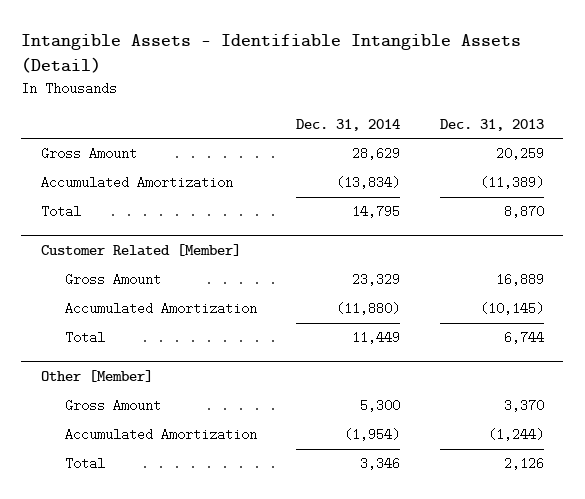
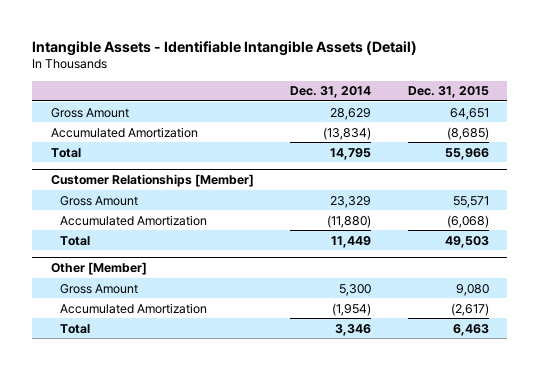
[439,118,544,131] Dec. 31, 2013 -> none
none -> [407,86,489,99] Dec. 31, 2015
[41,244,242,257] Customer Related [Member] -> [50,173,254,187] Customer Relationships [Member]

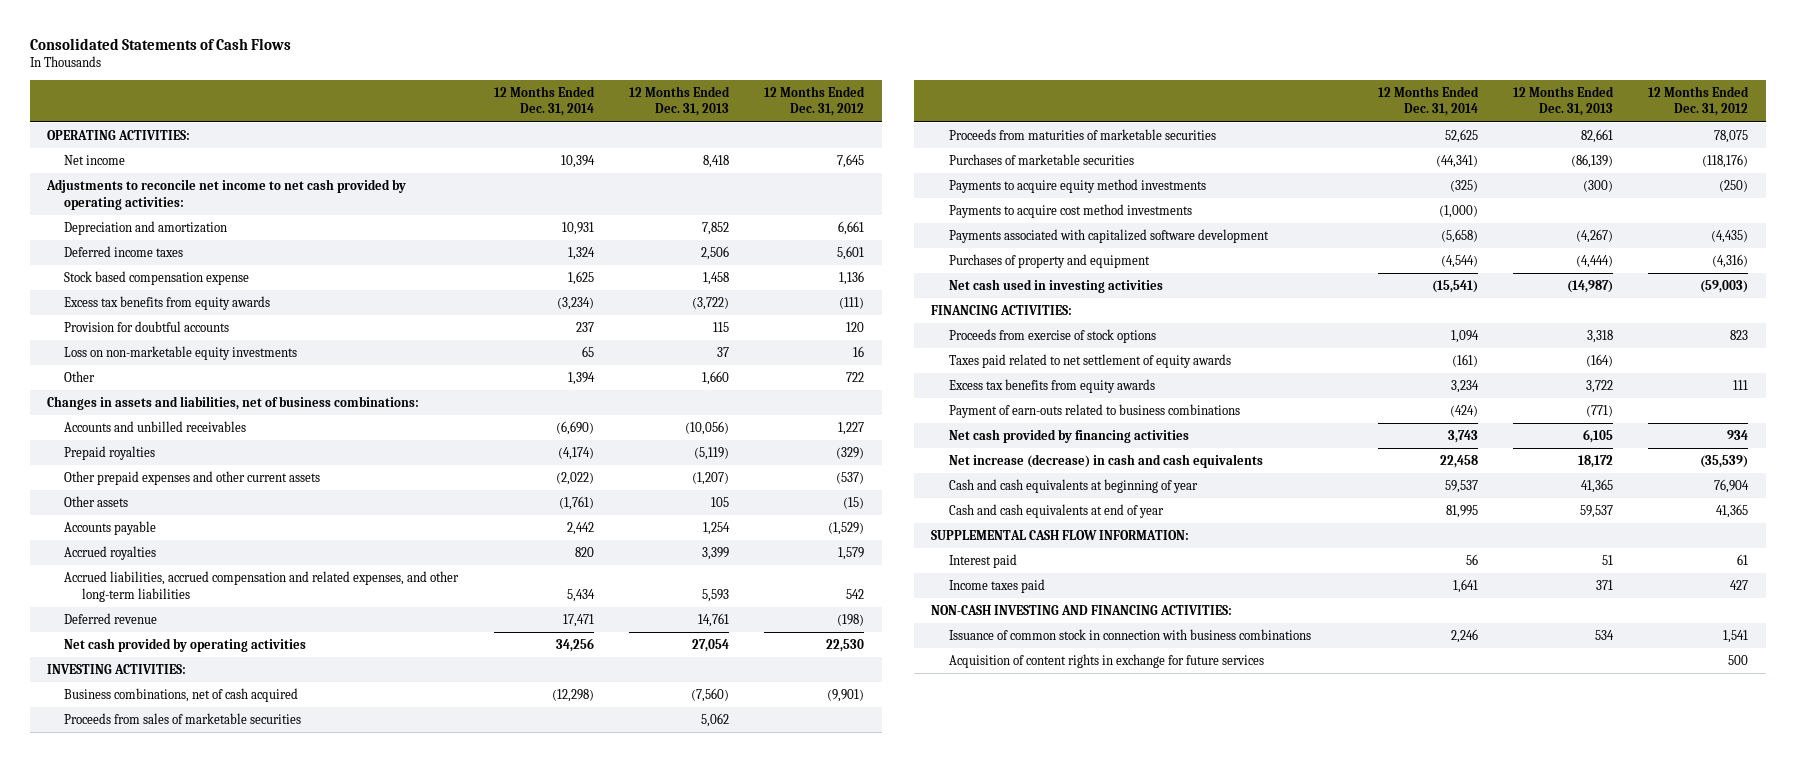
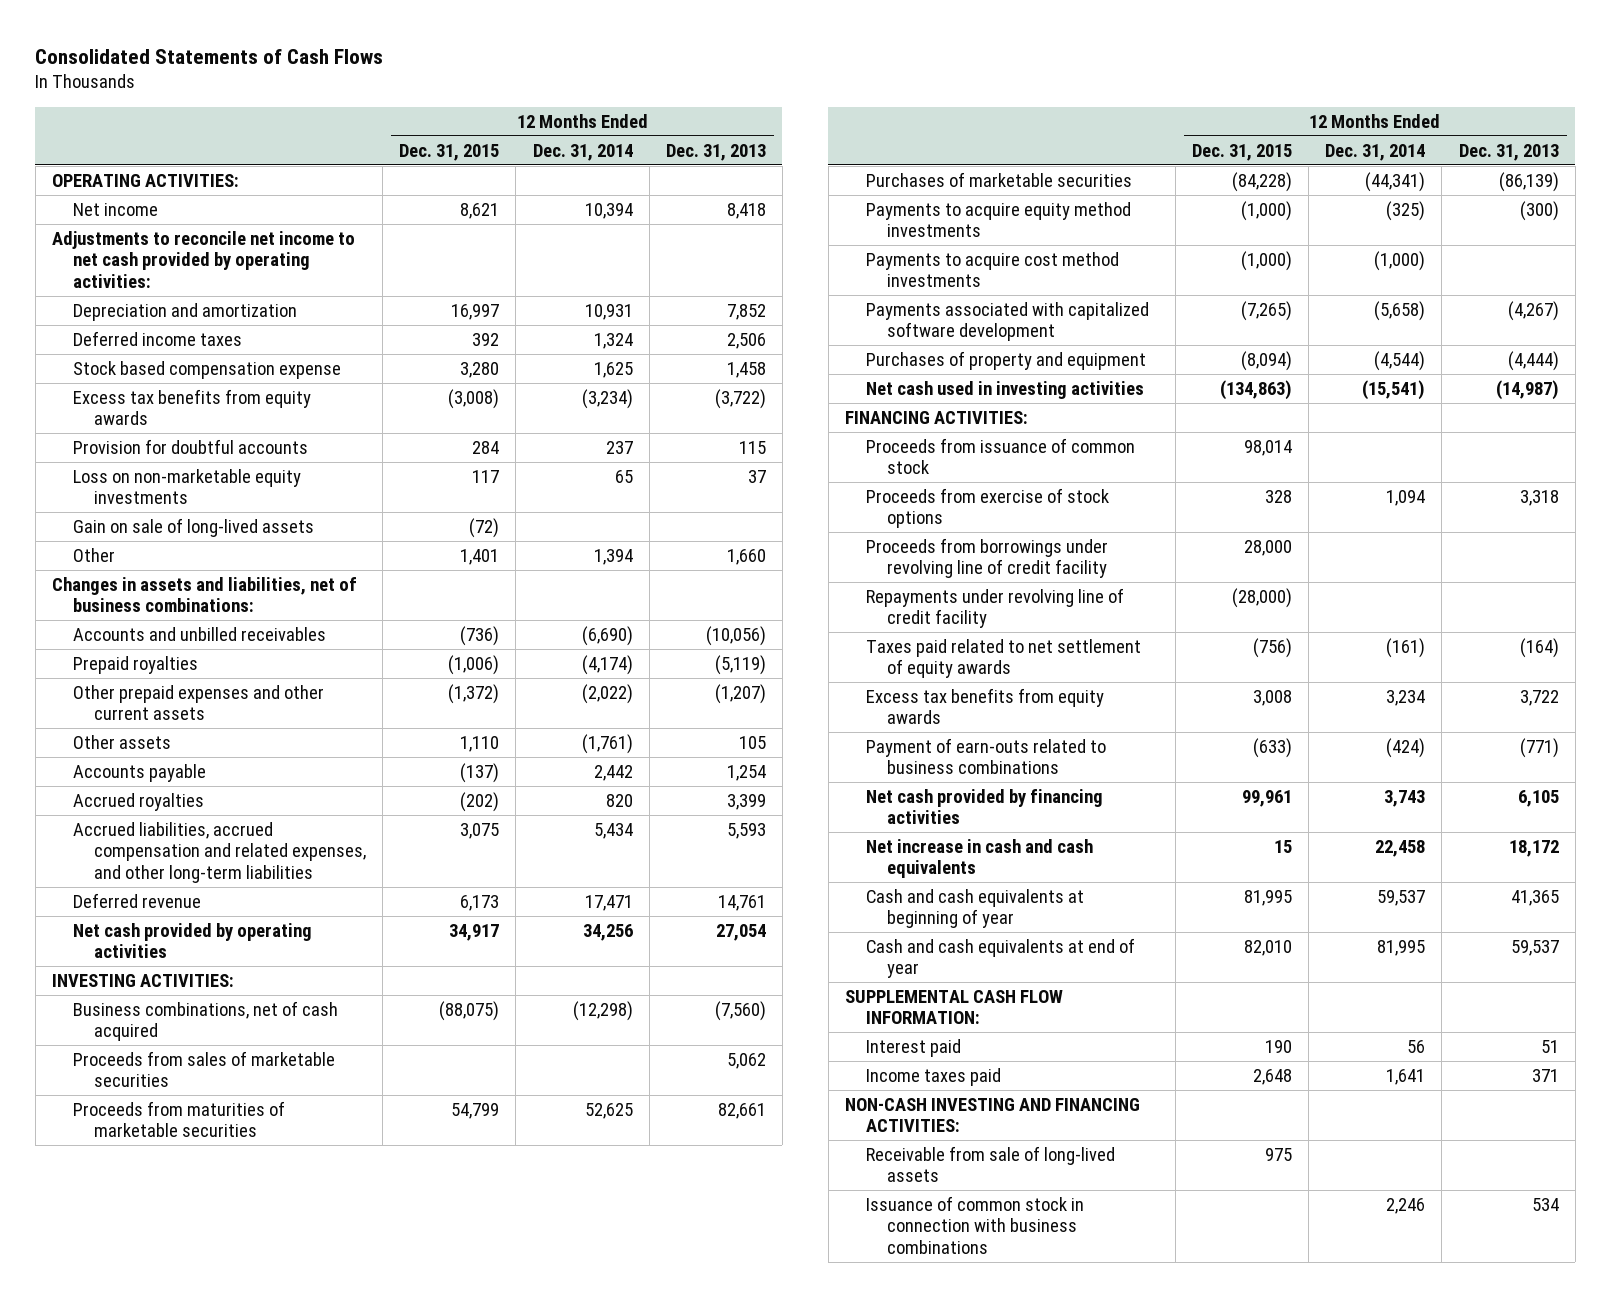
[764,85,866,117] 12 Months Ended Dec. 31, 2012 -> none
none -> [399,143,500,161] Dec. 31, 2015
none -> [73,517,315,537] Gain on sale of long-lived assets
none -> [865,437,1135,475] Proceeds from issuance of common stock
none -> [865,537,1108,579] Proceeds from borrowings under revolving line of credit facility
none -> [865,587,1124,629] Repayments under revolving line of credit facility
[948,454,1263,469] Net increase (decrease) in cash and cash equivalents -> [865,838,1093,879] Net increase in cash and cash equivalents
none -> [865,1145,1115,1183] Receivable from sale of long-lived assets
[948,654,1264,669] Acquisition of content rights in exchange for future services -> none

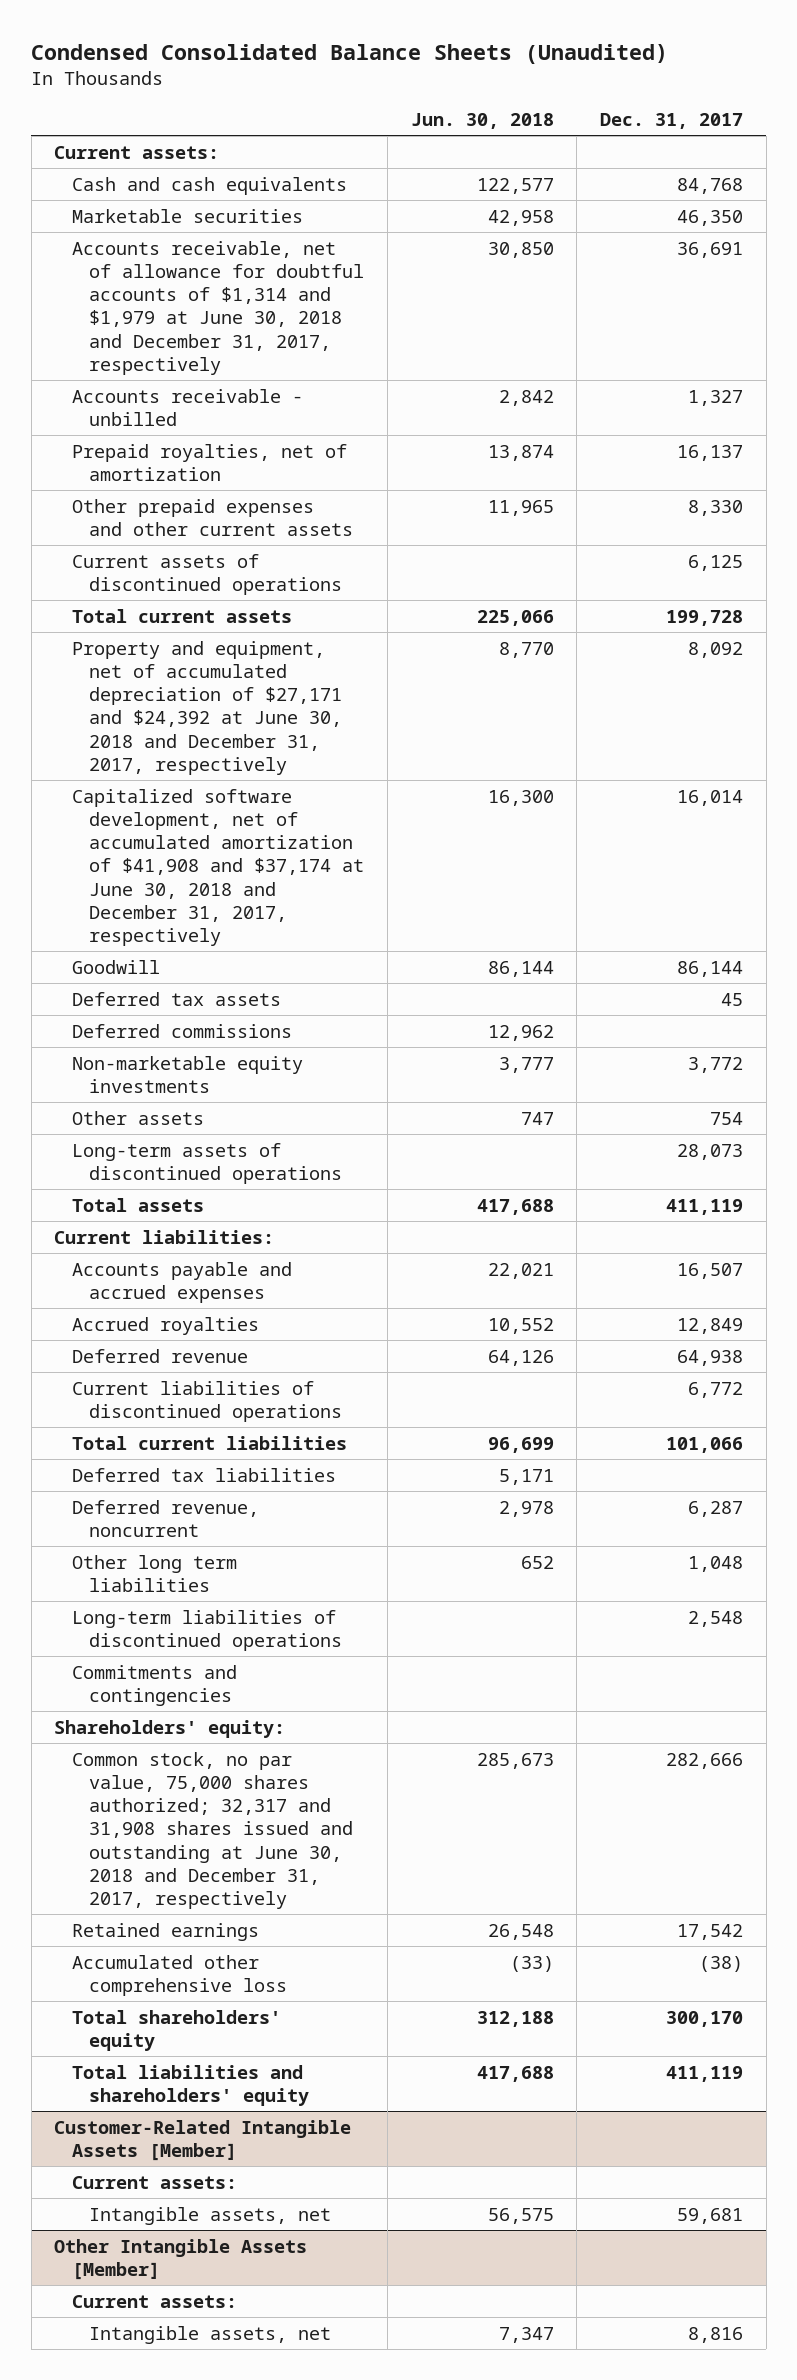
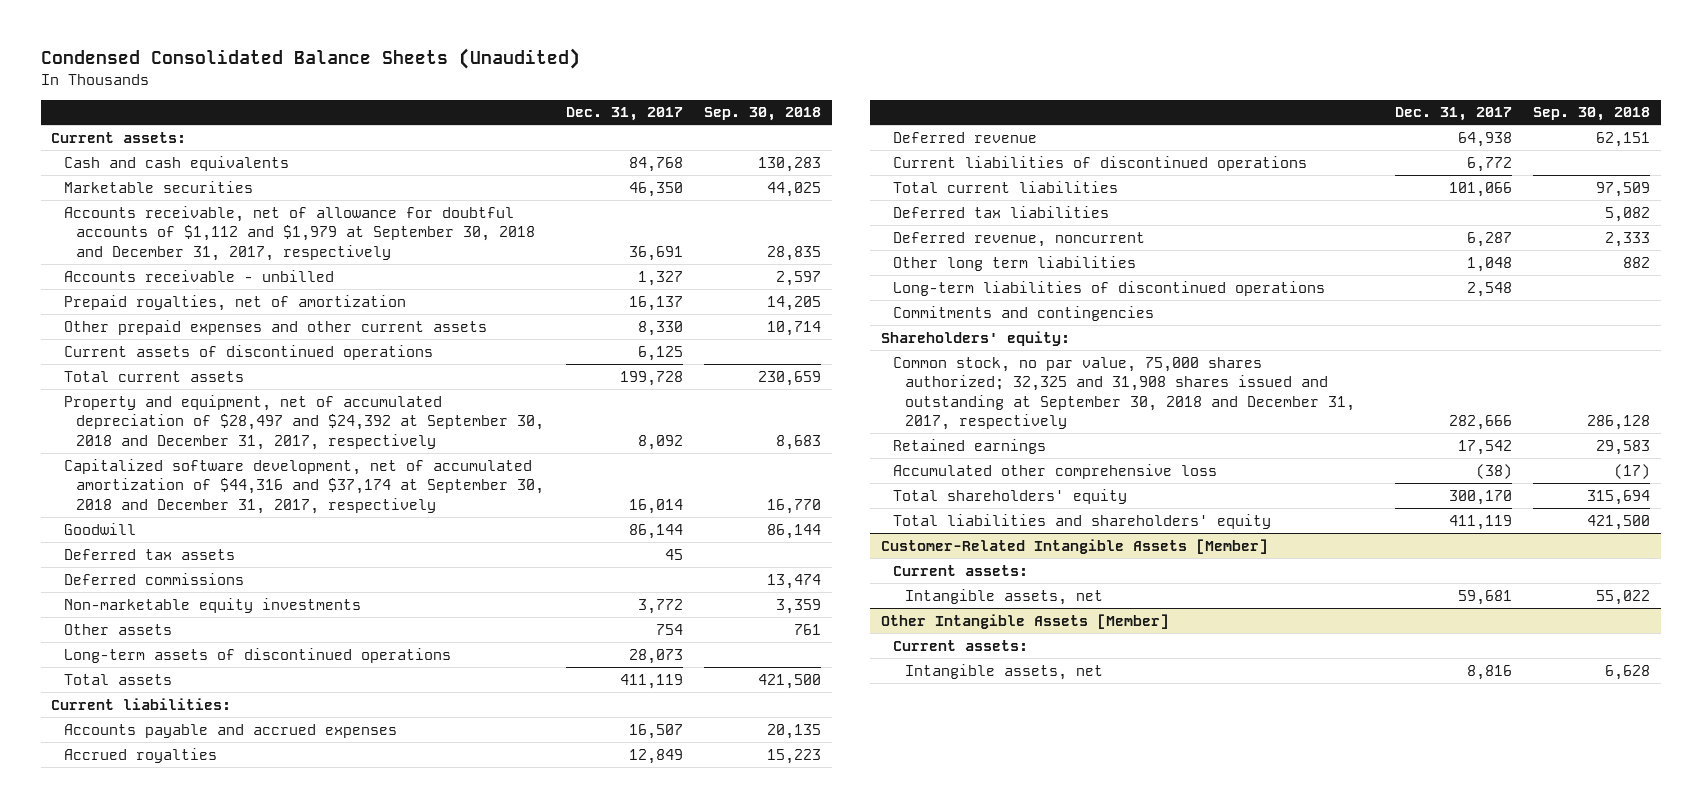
[410,113,554,130] Jun. 30, 2018 -> none
none -> [704,107,822,122] Sep. 30, 2018
[71,240,365,375] Accounts receivable, net of allowance for doubtful accounts of $1,314 and $1,979 at June 30, 2018 and December 31, 2017, respectively -> [63,205,536,261] Accounts receivable, net of allowance for doubtful accounts of $1,112 and $1,979 at September 30, 2018 and December 31, 2017, respectively
[71,640,343,775] Property and equipment, net of accumulated depreciation of $27,171 and $24,392 at June 30, 2018 and December 31, 2017, respectively -> [63,394,545,450] Property and equipment, net of accumulated depreciation of $28,497 and $24,392 at September 30, 2018 and December 31, 2017, respectively
[71,788,365,946] Capitalized software development, net of accumulated amortization of $41,908 and $37,174 at June 30, 2018 and December 31, 2017, respectively -> [63,458,545,514] Capitalized software development, net of accumulated amortization of $44,316 and $37,174 at September 30, 2018 and December 31, 2017, respectively
[71,1751,354,1909] Common stock, no par value, 75,000 shares authorized; 32,317 and 31,908 shares issued and outstanding at June 30, 2018 and December 31, 2017, respectively -> [893,356,1356,431] Common stock, no par value, 75,000 shares authorized; 32,325 and 31,908 shares issued and outstanding at September 30, 2018 and December 31, 2017, respectively

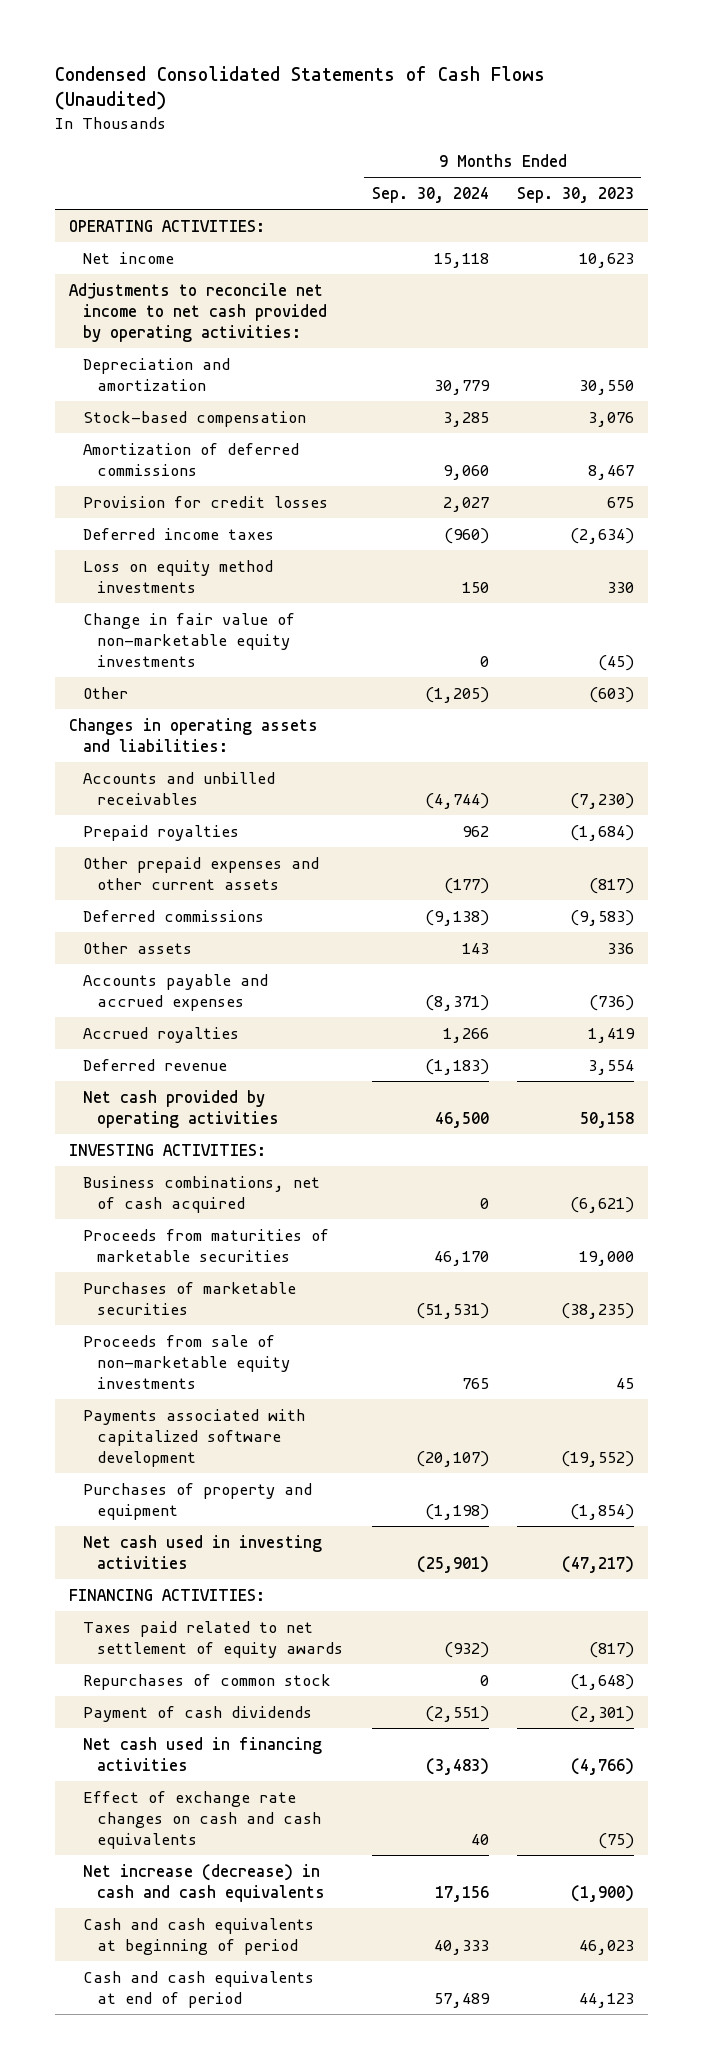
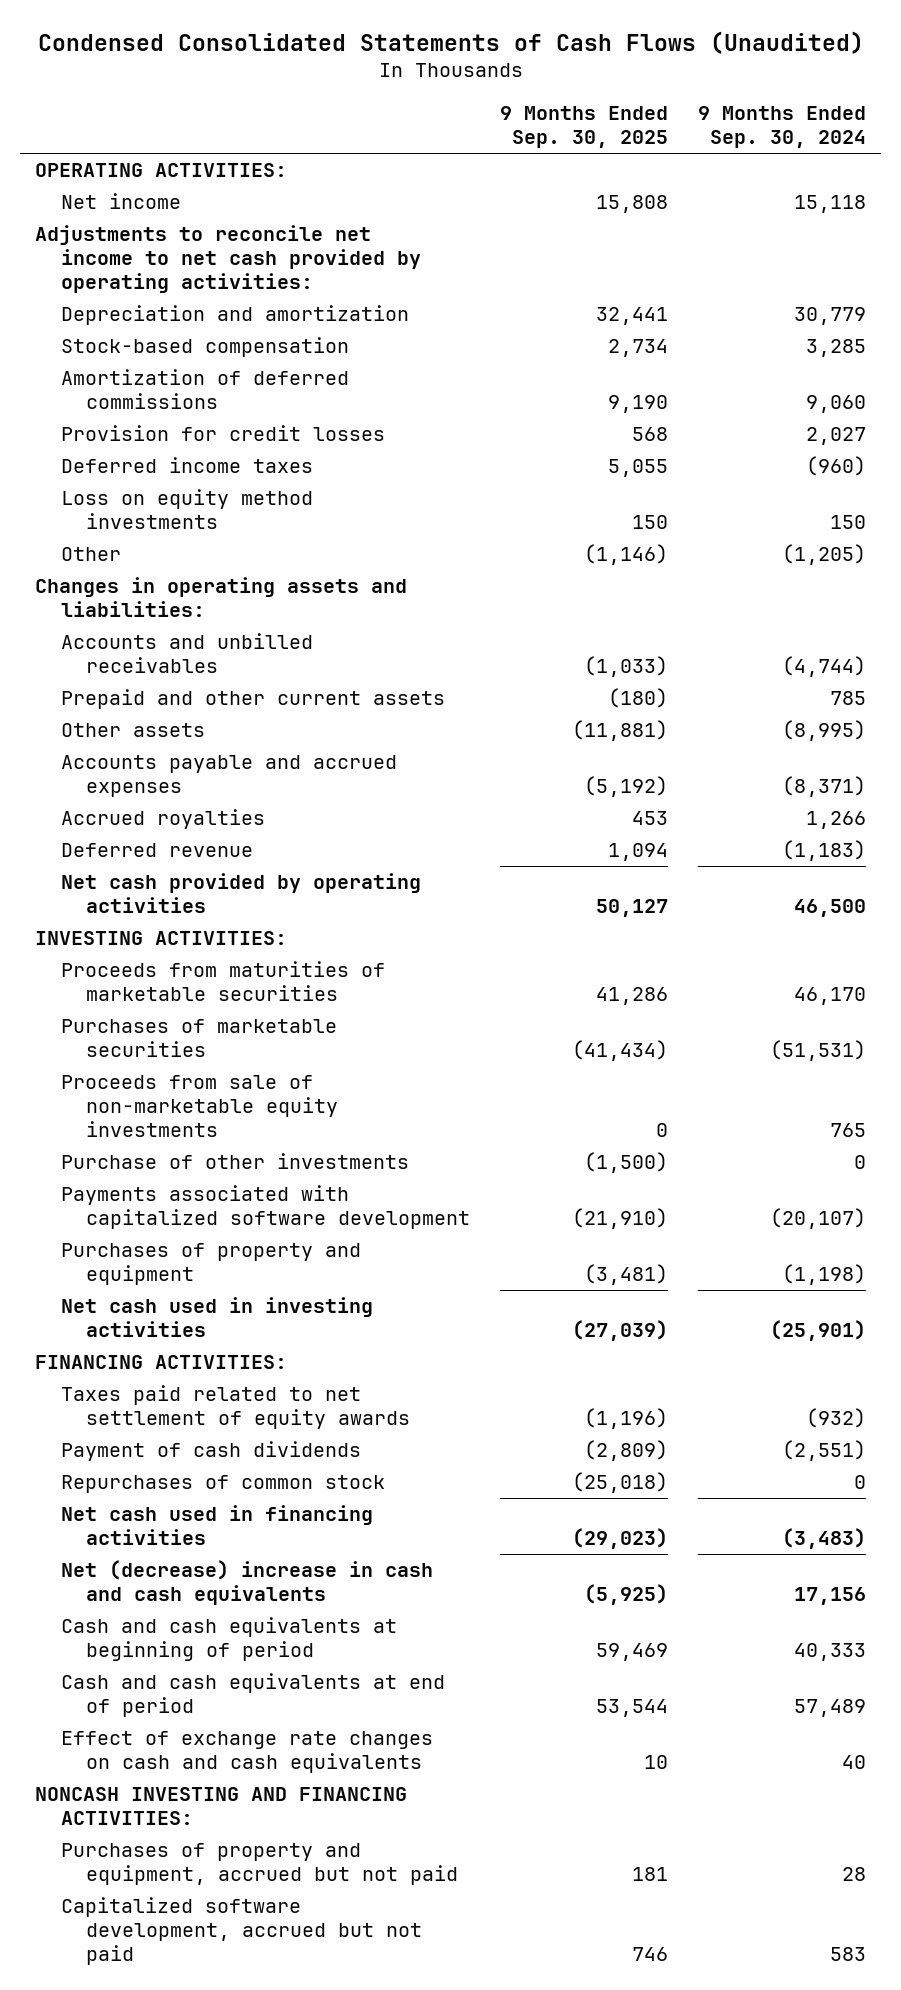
[516,186,634,203] Sep. 30, 2023 -> none
none -> [500,106,669,149] 9 Months Ended Sep. 30, 2025
[83,612,296,668] Change in fair value of non-marketable equity investments -> none
[83,824,240,841] Prepaid royalties -> none
[83,909,265,922] Deferred commissions -> none
[83,856,320,890] Other prepaid expenses and other current assets -> [60,689,445,710] Prepaid and other current assets
[443,877,489,894] (177) -> [830,691,867,706] 785
[461,942,489,954] 143 -> [782,720,867,742] (8,995)
[83,1175,321,1213] Business combinations, net of cash acquired -> none
none -> [60,1153,409,1170] Purchase of other investments
[83,1673,332,1690] Repurchases of common stock -> [60,1475,385,1494] Repurchases of common stock
[83,1863,326,1902] Net increase (decrease) in cash and cash equivalents -> [60,1560,433,1606] Net (decrease) increase in cash and cash equivalents
[83,1790,322,1850] Effect of exchange rate changes on cash and cash equivalents -> [60,1731,433,1774] Effect of exchange rate changes on cash and cash equivalents
none -> [34,1787,407,1826] NONCASH INVESTING AND FINANCING ACTIVITIES:
none -> [60,1843,459,1886] Purchases of property and equipment, accrued but not paid
none -> [60,1897,423,1966] Capitalized software development, accrued but not paid

